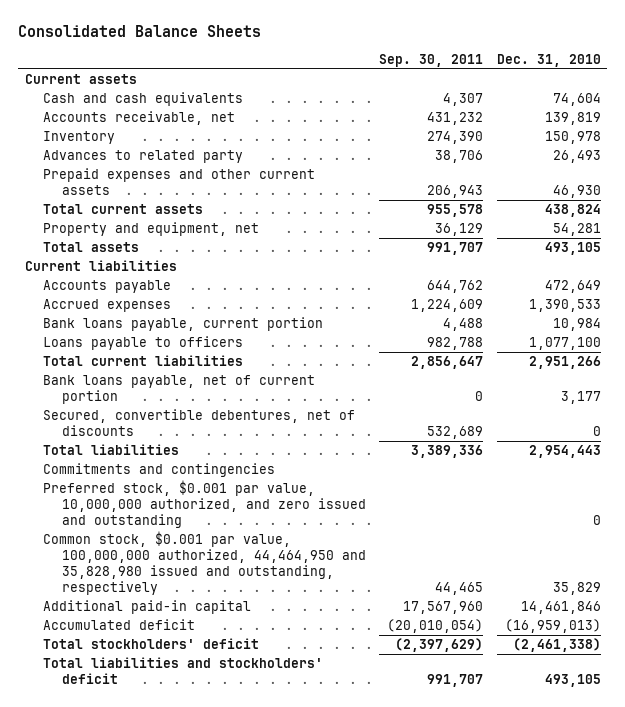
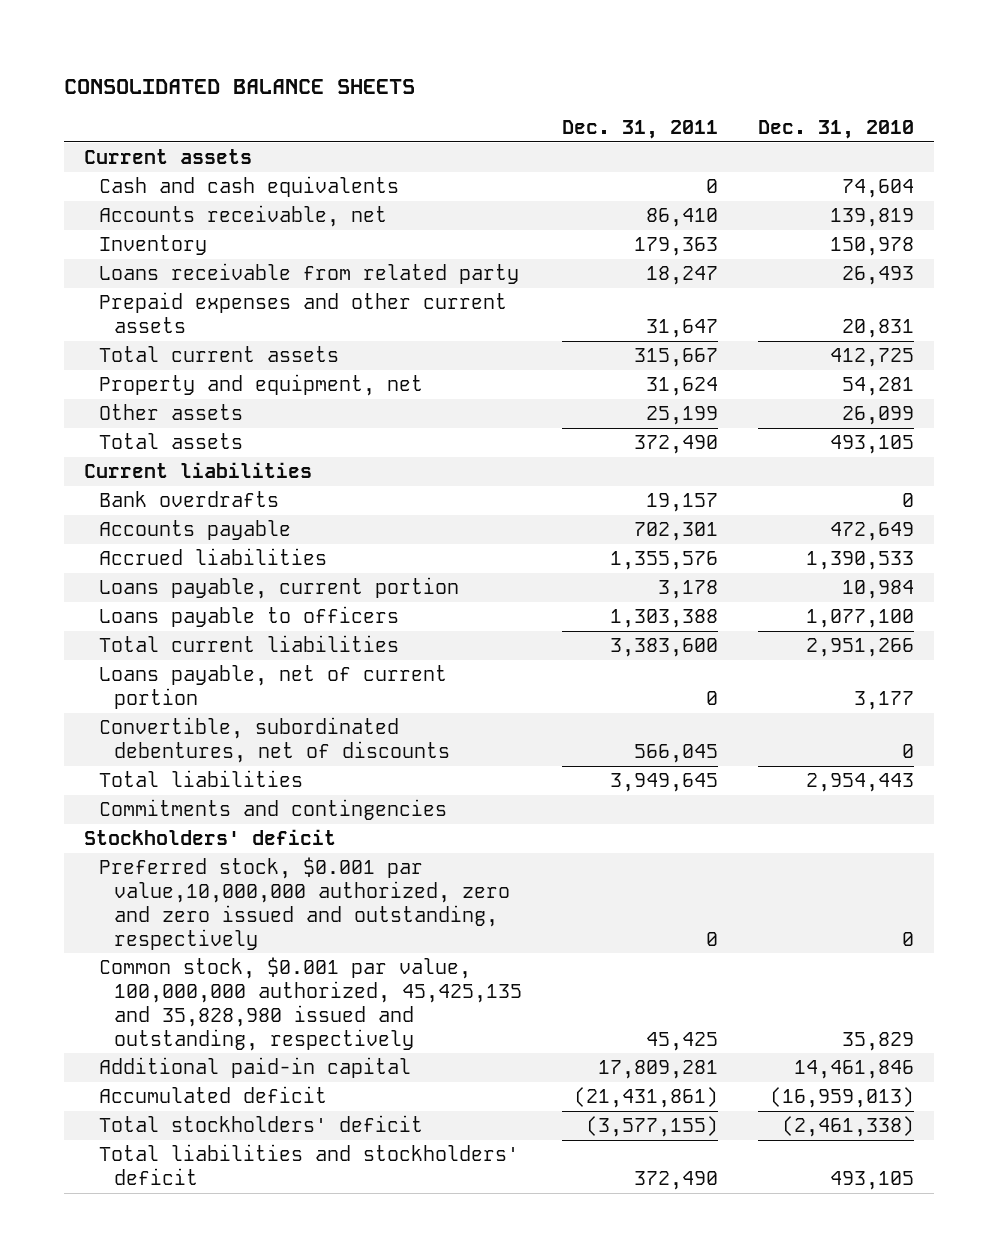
[18,25,262,38] Consolidated Balance Sheets -> [63,78,415,94] CONSOLIDATED BALANCE SHEETS
[379,53,484,67] Sep. 30, 2011 -> none
none -> [562,120,719,140] Dec. 31, 2011
[43,150,244,164] Advances to related party -> [98,263,519,285] Loans receivable from related party
[552,185,601,199] 46,930 -> [841,318,914,338] 20,831
[544,204,601,218] 438,824 -> [829,348,914,368] 412,725
none -> [98,404,243,421] Other assets
none -> [98,491,279,508] Bank overdrafts
[43,299,172,313] Accrued expenses -> [98,548,327,566] Accrued liabilities
[43,317,324,332] Bank loans payable, current portion -> [98,577,459,600] Loans payable, current portion
[43,375,316,405] Bank loans payable, net of current portion -> [98,665,447,709] Loans payable, net of current portion
[43,409,356,437] Secured, convertible debentures, net of discounts -> [98,717,451,763] Convertible, subordinated debentures, net of discounts
none -> [83,829,336,846] Stockholders' deficit
[43,480,367,529] Preferred stock, $0.001 par value, 10,000,000 authorized, and zero issued and outstanding -> [98,857,511,950] Preferred stock, $0.001 par value,10,000,000 authorized, zero and zero issued and outstanding, respectively
[43,531,367,596] Common stock, $0.001 par value, 100,000,000 authorized, 44,464,950 and 35,828,980 issued and outstanding, respectively -> [98,957,523,1051] Common stock, $0.001 par value, 100,000,000 authorized, 45,425,135 and 35,828,980 issued and outstanding, respectively

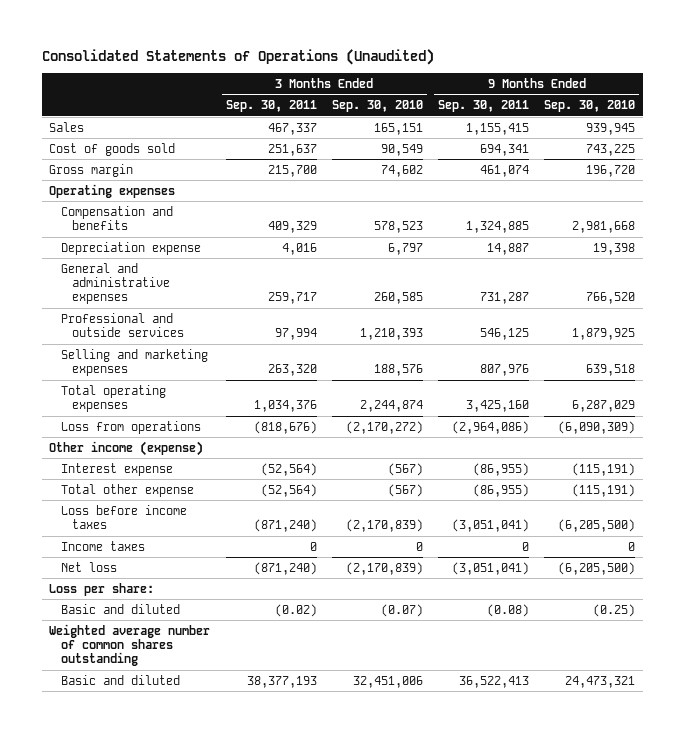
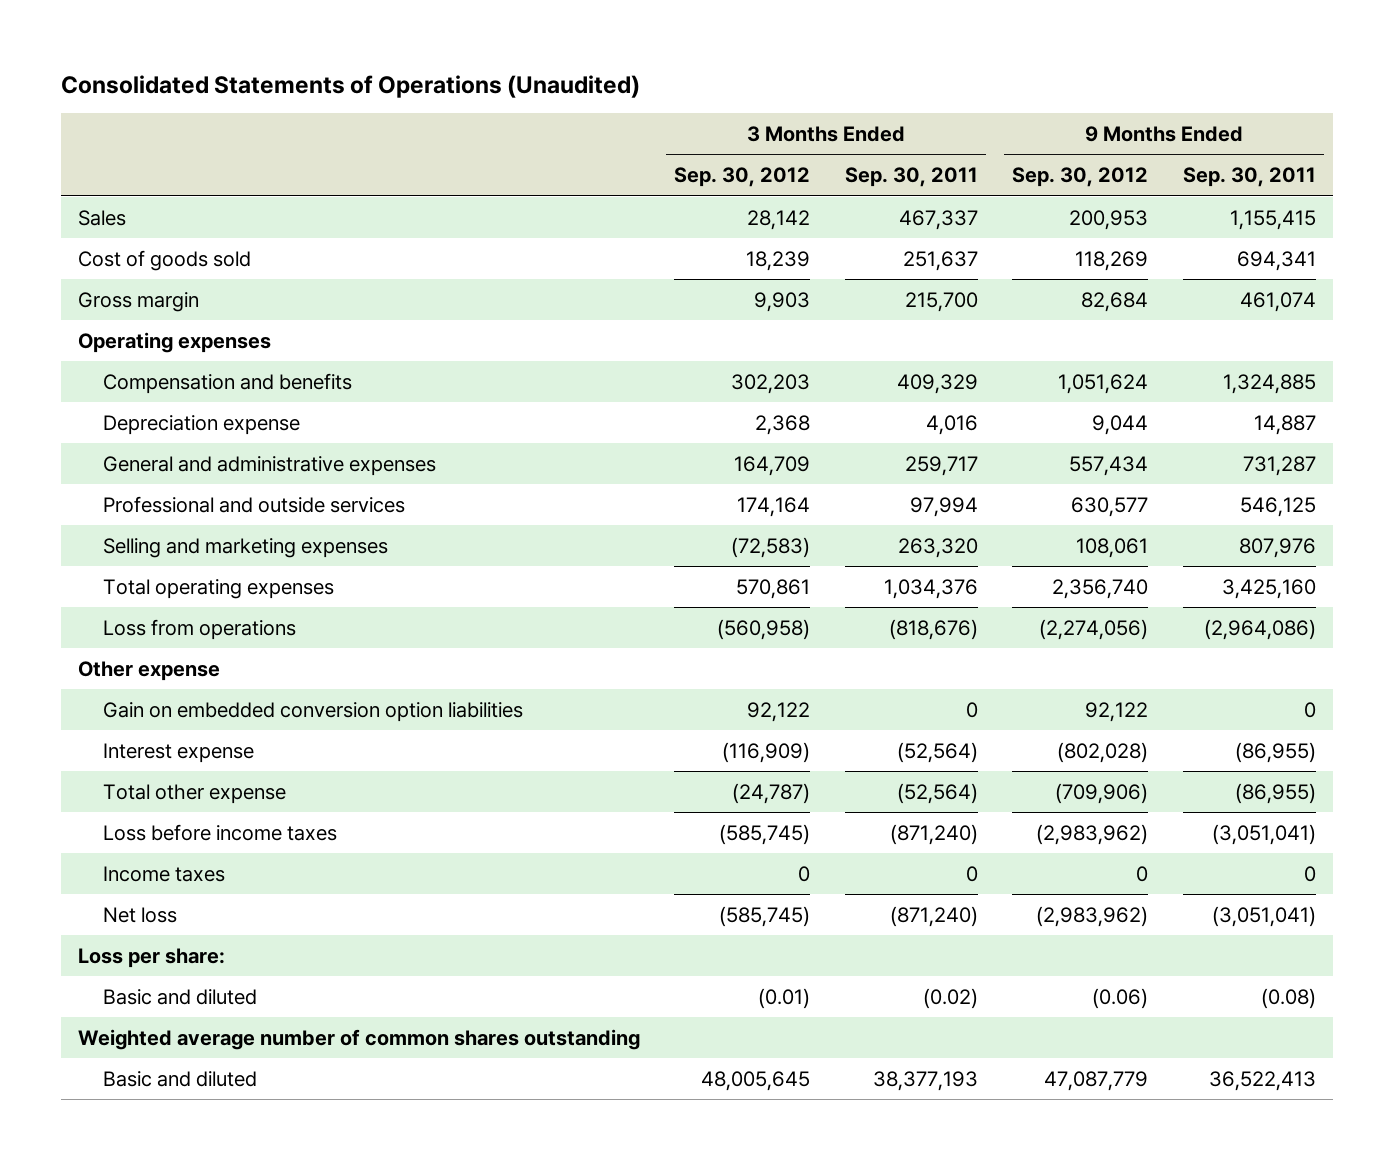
[331,100,423,113] Sep. 30, 2010 -> none
[544,100,636,113] Sep. 30, 2010 -> none
none -> [674,167,811,188] Sep. 30, 2012
none -> [1012,167,1149,188] Sep. 30, 2012
[49,440,204,456] Other income (expense) -> [78,660,221,681] Other expense
none -> [103,701,524,722] Gain on embedded conversion option liabilities

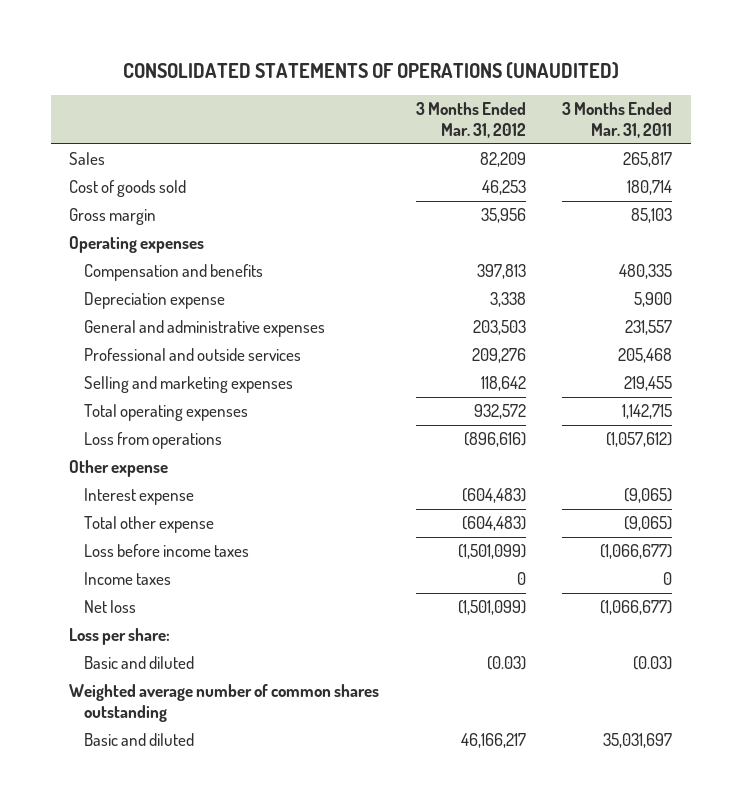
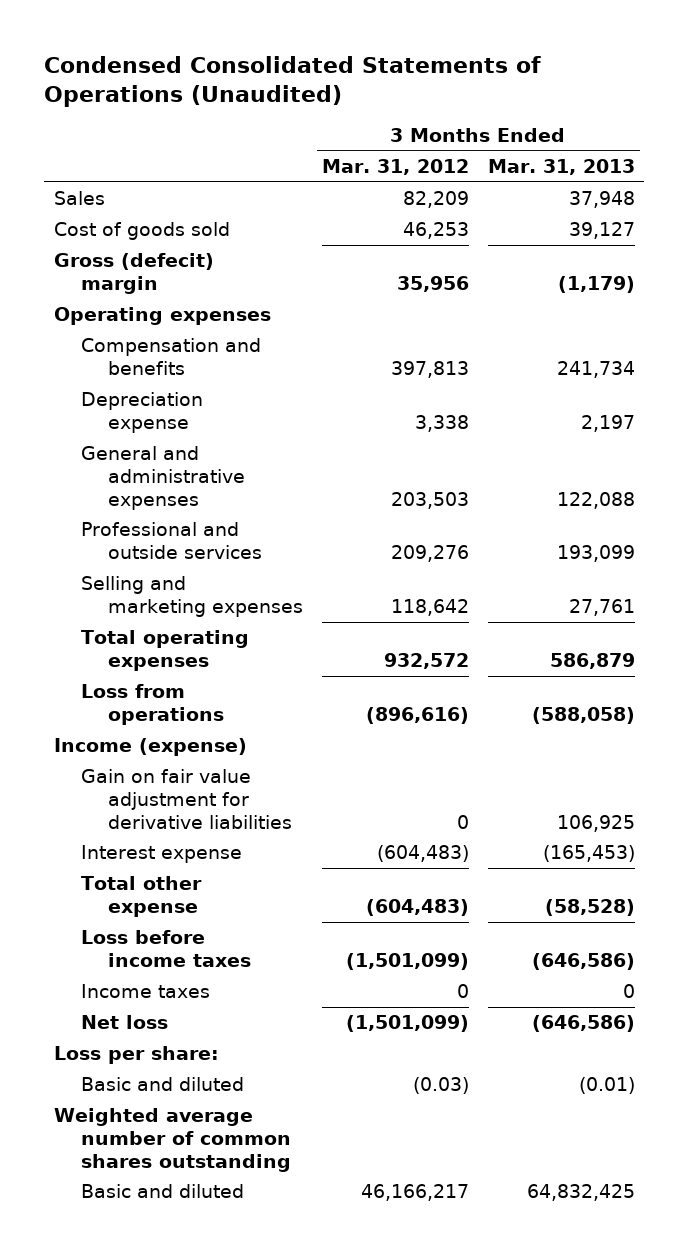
[122,61,619,79] CONSOLIDATED STATEMENTS OF OPERATIONS (UNAUDITED) -> [44,55,542,107] Condensed Consolidated Statements of Operations (Unaudited)
[562,102,673,139] 3 Months Ended Mar. 31, 2011 -> none
none -> [487,158,635,175] Mar. 31, 2013
[69,208,157,226] Gross margin -> [53,253,214,294] Gross (defecit) margin
[69,460,169,478] Other expense -> [53,738,247,757] Income (expense)
none -> [80,769,292,829] Gain on fair value adjustment for derivative liabilities

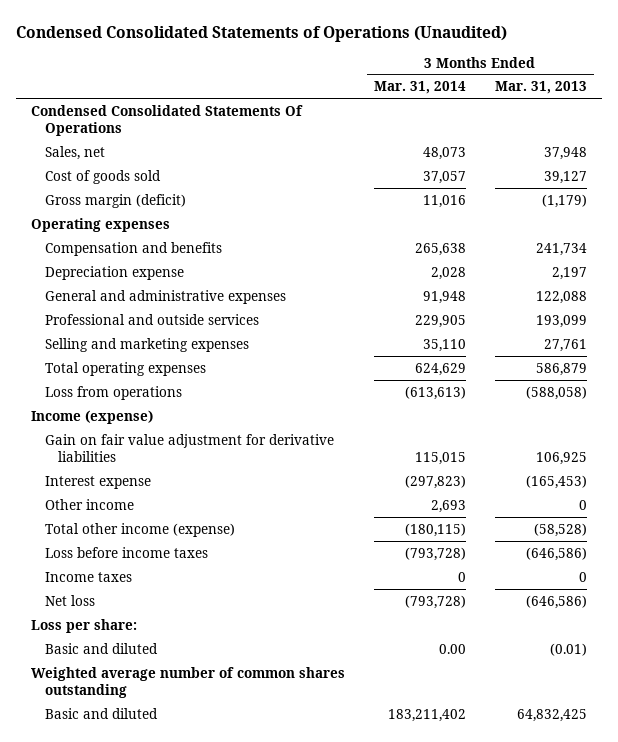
[321,158,469,175] Mar. 31, 2012 -> none
none -> [373,81,466,95] Mar. 31, 2014
none -> [30,104,303,136] Condensed Consolidated Statements Of Operations
[53,191,105,206] Sales -> [44,145,105,160] Sales, net
[53,253,214,294] Gross (defecit) margin -> [44,193,186,208] Gross margin (deficit)
none -> [44,498,134,510] Other income
[80,876,202,917] Total other expense -> [44,522,235,537] Total other income (expense)

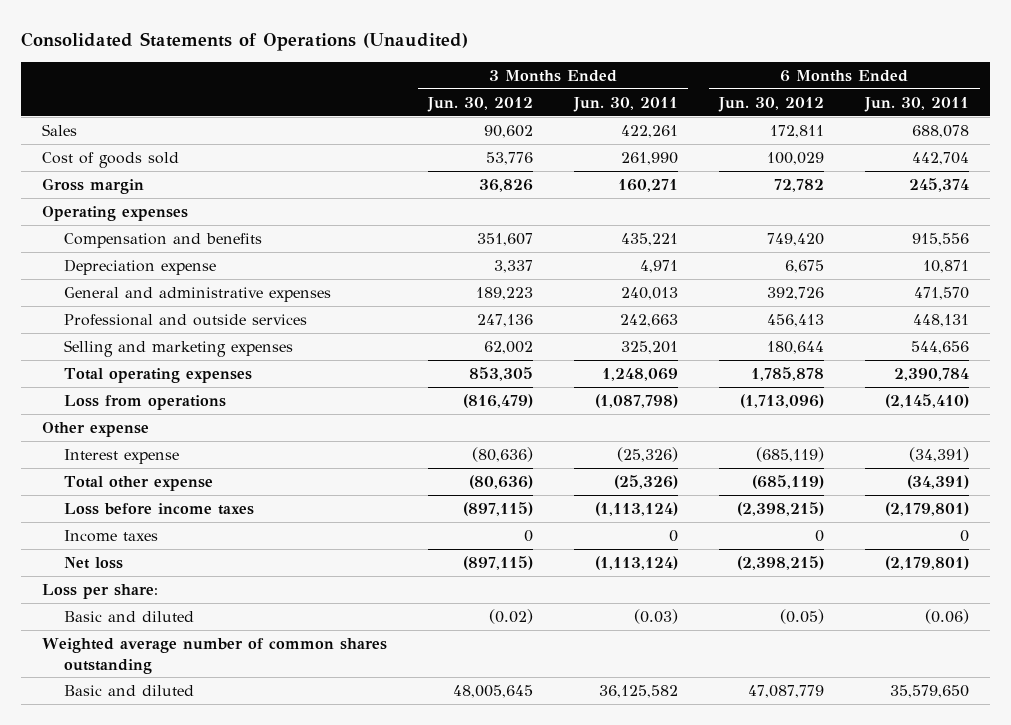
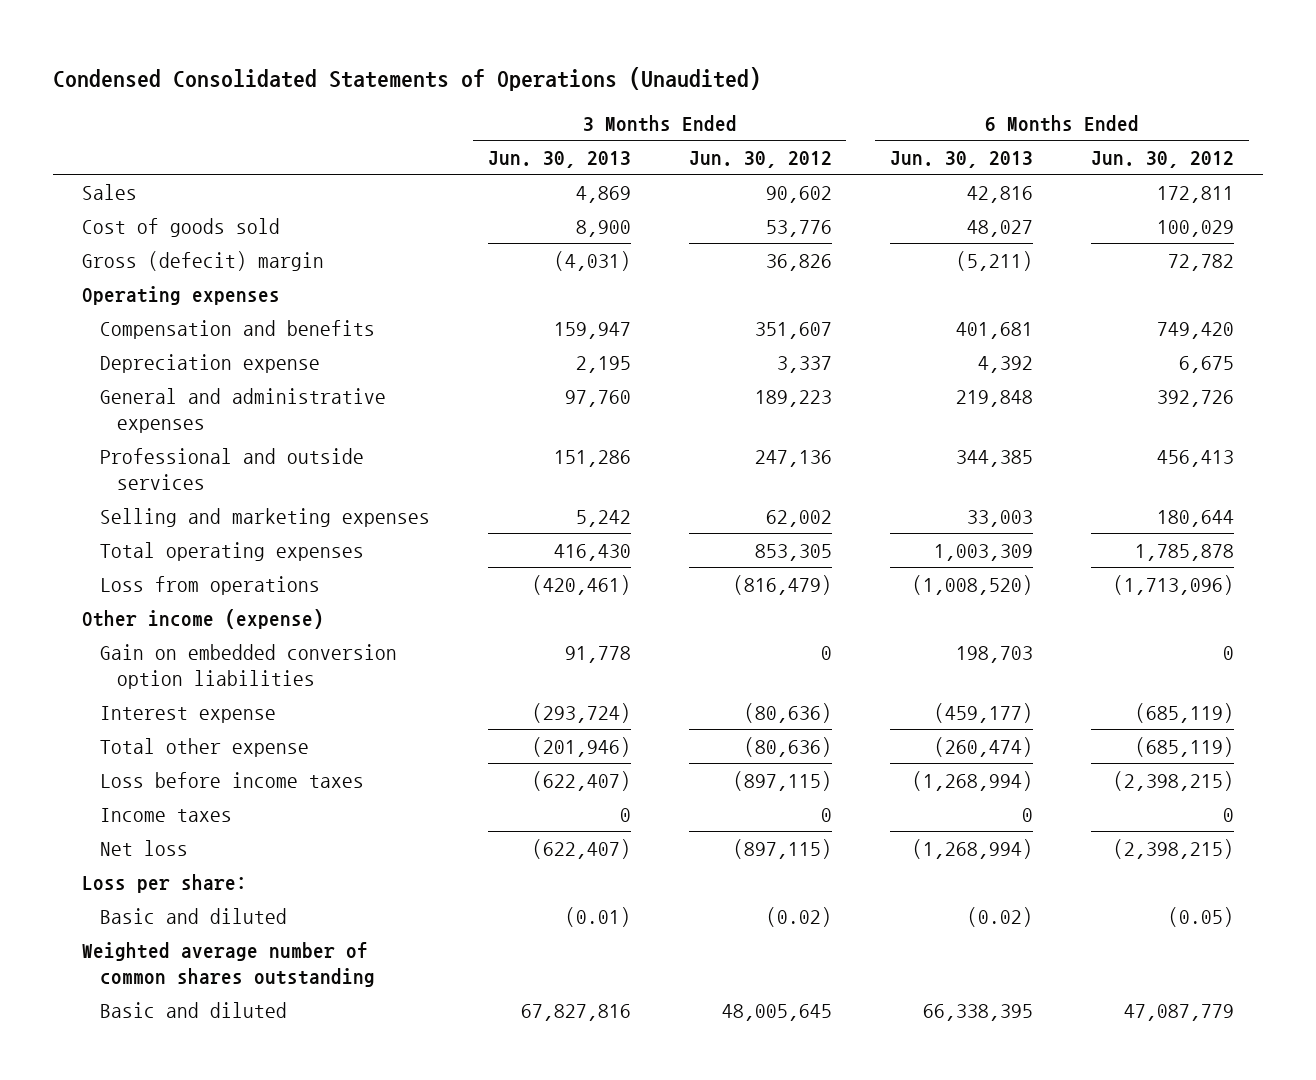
[21,32,469,52] Consolidated Statements of Operations (Unaudited) -> [53,66,762,91] Condensed Consolidated Statements of Operations (Unaudited)
[573,96,679,112] Jun. 30, 2011 -> none
[864,96,970,112] Jun. 30, 2011 -> none
none -> [487,151,631,169] Jun. 30, 2013
none -> [889,151,1033,169] Jun. 30, 2013
[41,177,144,194] Gross margin -> [82,250,325,271] Gross (defecit) margin
[41,421,149,437] Other expense -> [82,608,325,629] Other income (expense)
none -> [99,643,397,689] Gain on embedded conversion option liabilities

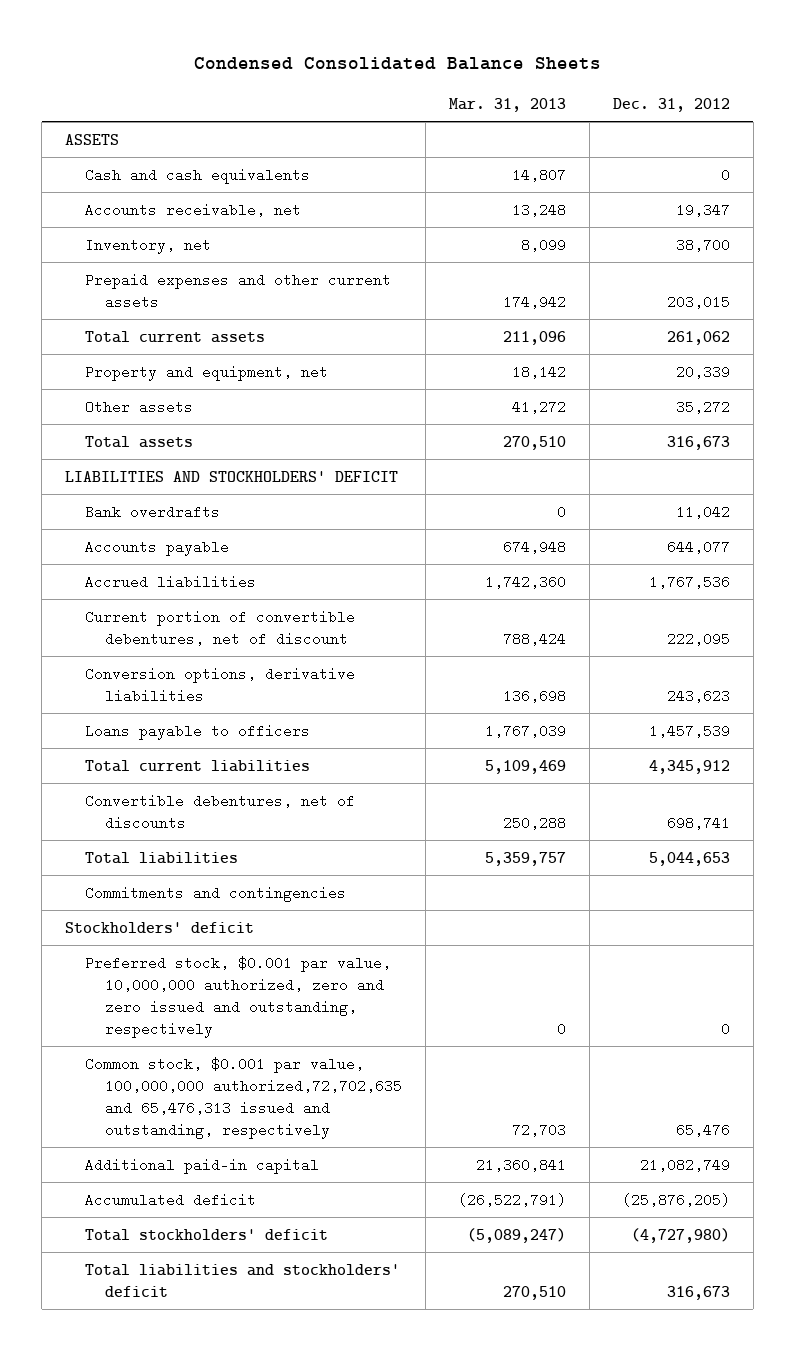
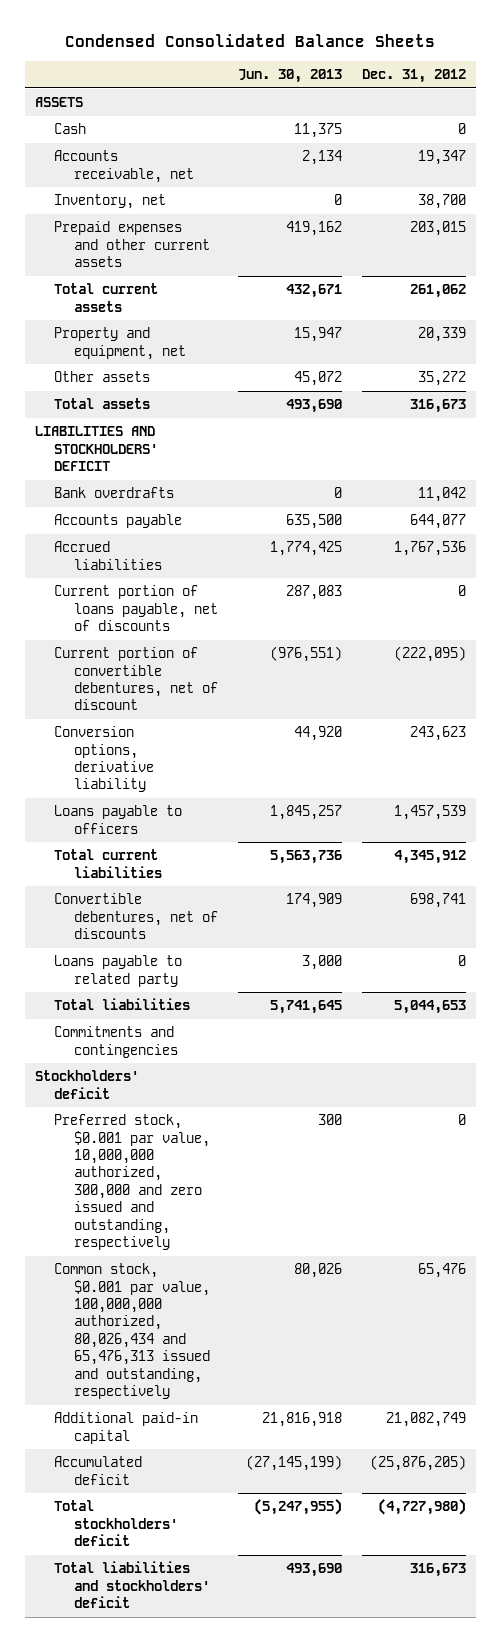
[448,97,566,112] Mar. 31, 2013 -> none
none -> [237,69,342,84] Jun. 30, 2013
[85,167,311,184] Cash and cash equivalents -> [54,123,87,135] Cash
none -> [54,585,218,632] Current portion of loans payable, net of discounts
[666,631,730,646] 222,095 -> [393,646,466,663] (222,095)
[85,666,356,703] Conversion options, derivative liabilities -> [54,726,154,793] Conversion options, derivative liability
none -> [54,955,183,987] Loans payable to related party
[85,955,392,1039] Preferred stock, $0.001 par value, 10,000,000 authorized, zero and zero issued and outstanding, respectively -> [54,1114,210,1250] Preferred stock, $0.001 par value, 10,000,000 authorized, 300,000 and zero issued and outstanding, respectively
[85,1056,402,1140] Common stock, $0.001 par value, 100,000,000 authorized,72,702,635 and 65,476,313 issued and outstanding, respectively -> [54,1263,210,1399] Common stock, $0.001 par value, 100,000,000 authorized, 80,026,434 and 65,476,313 issued and outstanding, respectively

